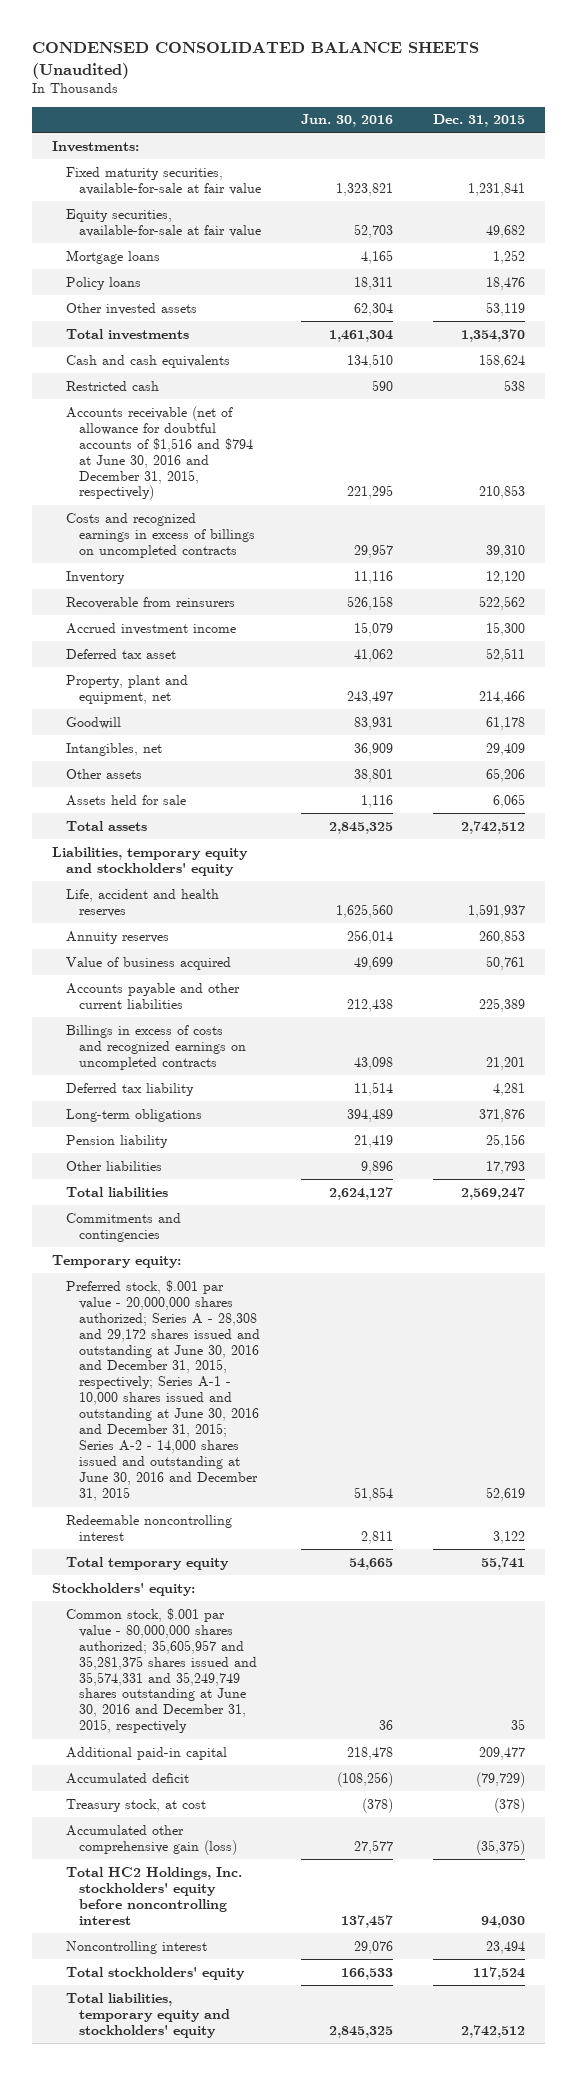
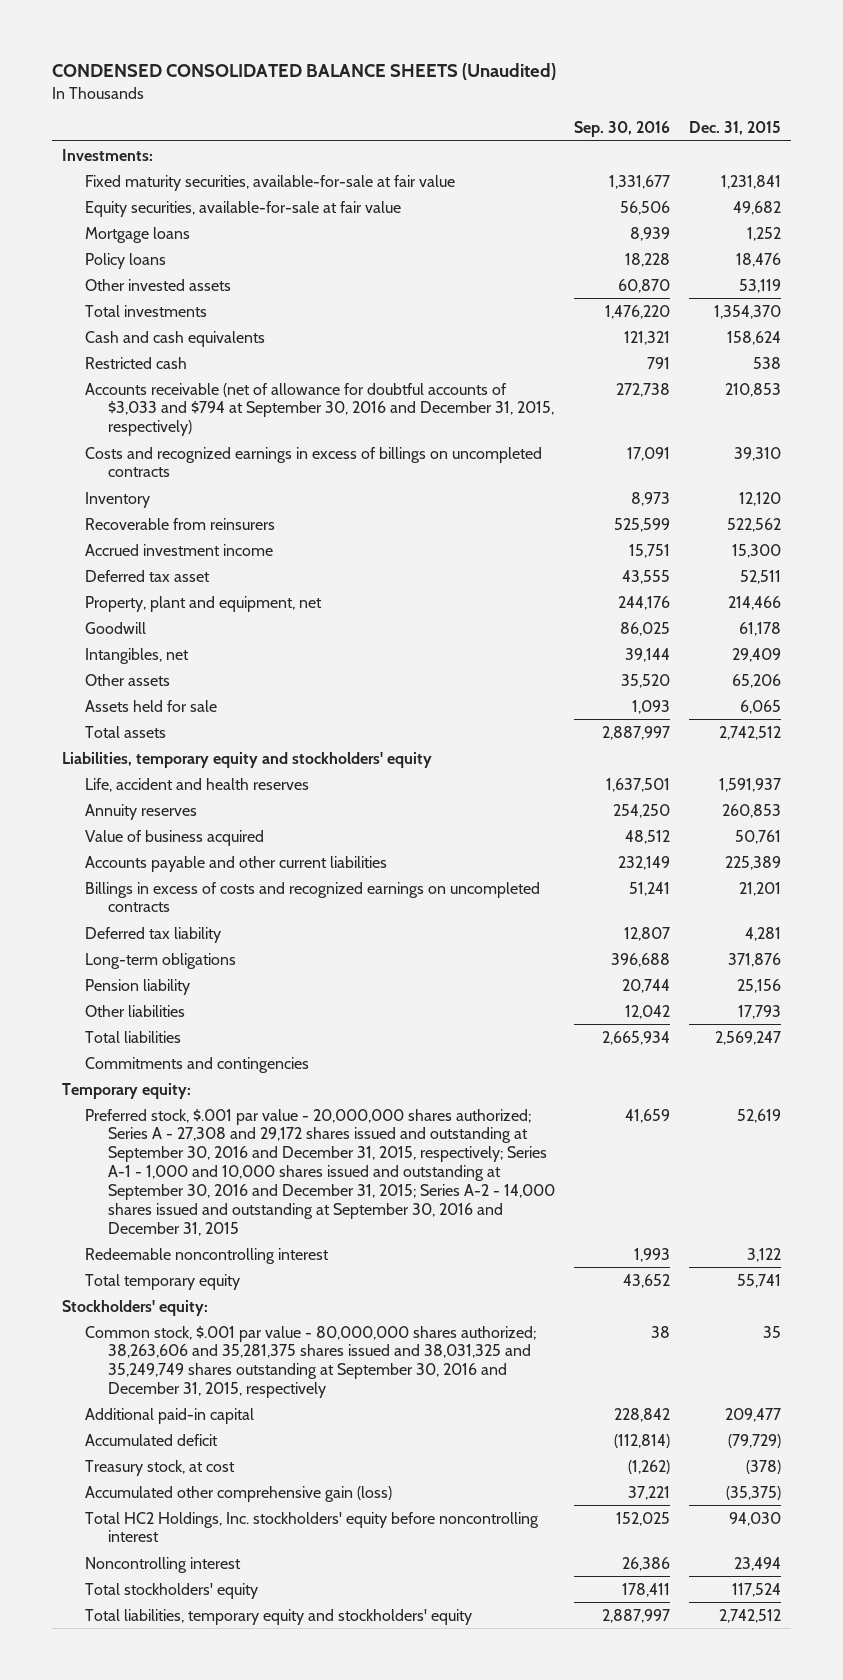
[300,114,393,128] Jun. 30, 2016 -> none
none -> [574,121,671,138] Sep. 30, 2016
[65,405,253,501] Accounts receivable (net of allowance for doubtful accounts of $1,516 and $794 at June 30, 2016 and December 31, 2015, respectively) -> [84,382,555,437] Accounts receivable (net of allowance for doubtful accounts of $3,033 and $794 at September 30, 2016 and December 31, 2015, respectively)
[65,1279,260,1502] Preferred stock, $.001 par value - 20,000,000 shares authorized; Series A - 28,308 and 29,172 shares issued and outstanding at June 30, 2016 and December 31, 2015, respectively; Series A-1 - 10,000 shares issued and outstanding at June 30, 2016 and December 31, 2015; Series A-2 - 14,000 shares issued and outstanding at June 30, 2016 and December 31, 2015 -> [84,1108,556,1236] Preferred stock, $.001 par value - 20,000,000 shares authorized; Series A - 27,308 and 29,172 shares issued and outstanding at September 30, 2016 and December 31, 2015, respectively; Series A-1 - 1,000 and 10,000 shares issued and outstanding at September 30, 2016 and December 31, 2015; Series A-2 - 14,000 shares issued and outstanding at September 30, 2016 and December 31, 2015
[65,1607,257,1734] Common stock, $.001 par value - 80,000,000 shares authorized; 35,605,957 and 35,281,375 shares issued and 35,574,331 and 35,249,749 shares outstanding at June 30, 2016 and December 31, 2015, respectively -> [84,1325,536,1399] Common stock, $.001 par value - 80,000,000 shares authorized; 38,263,606 and 35,281,375 shares issued and 38,031,325 and 35,249,749 shares outstanding at September 30, 2016 and December 31, 2015, respectively

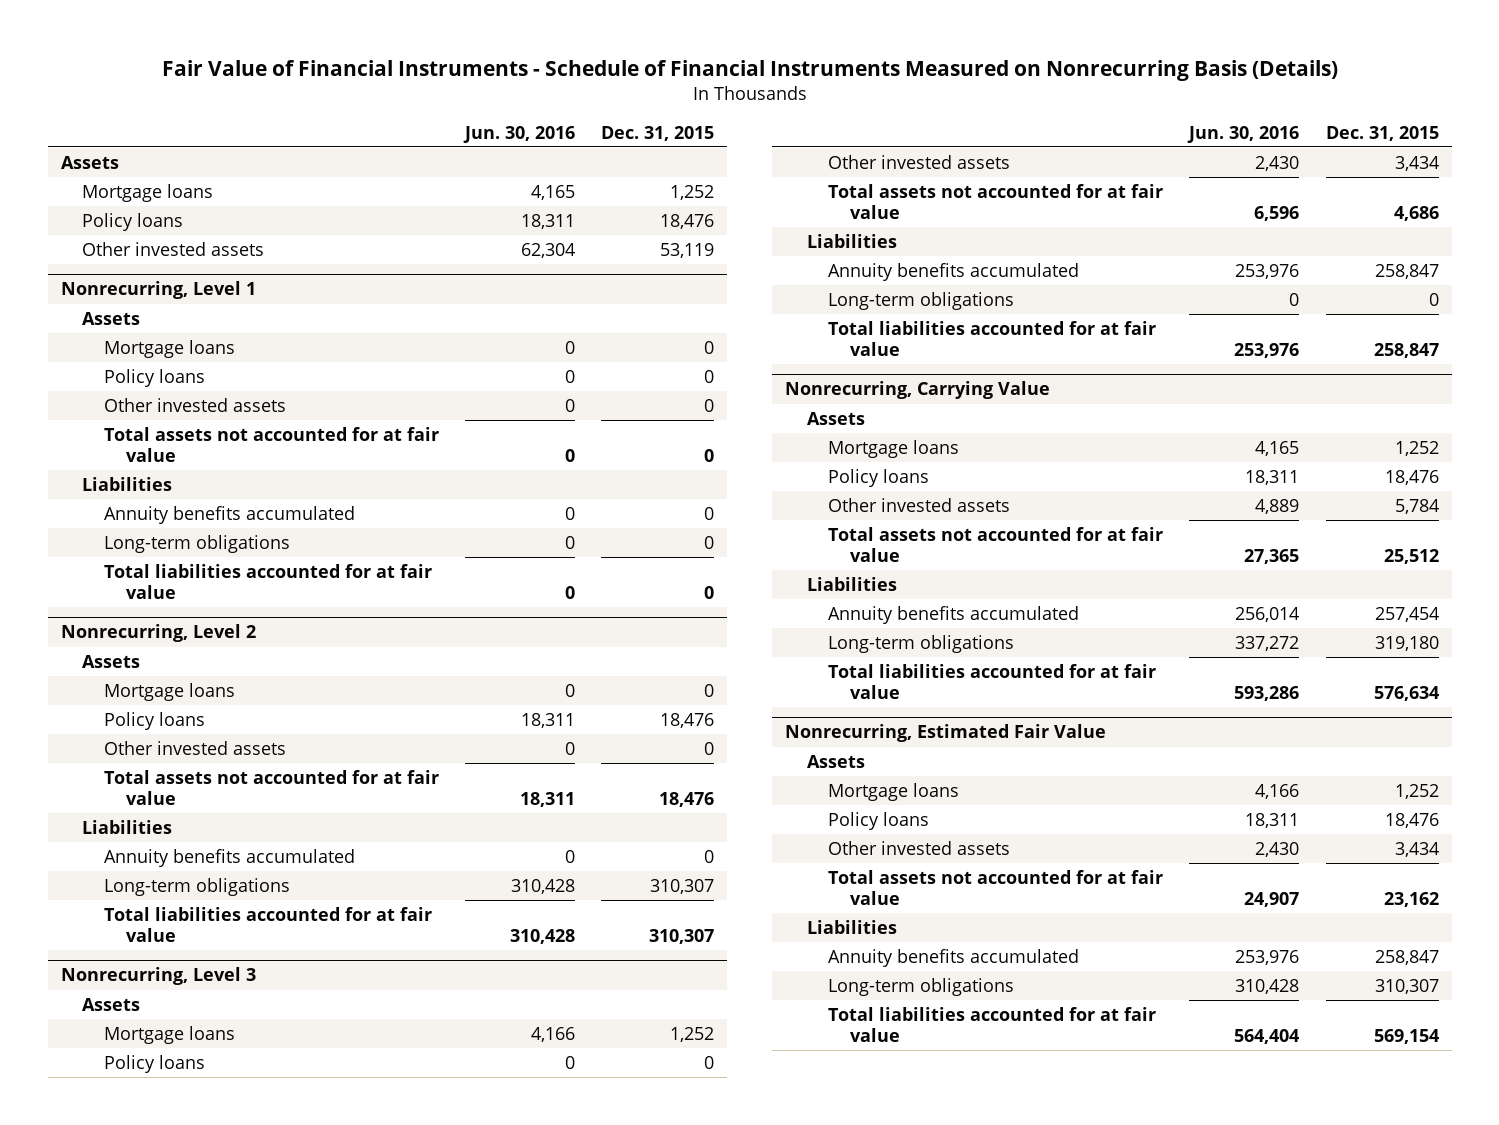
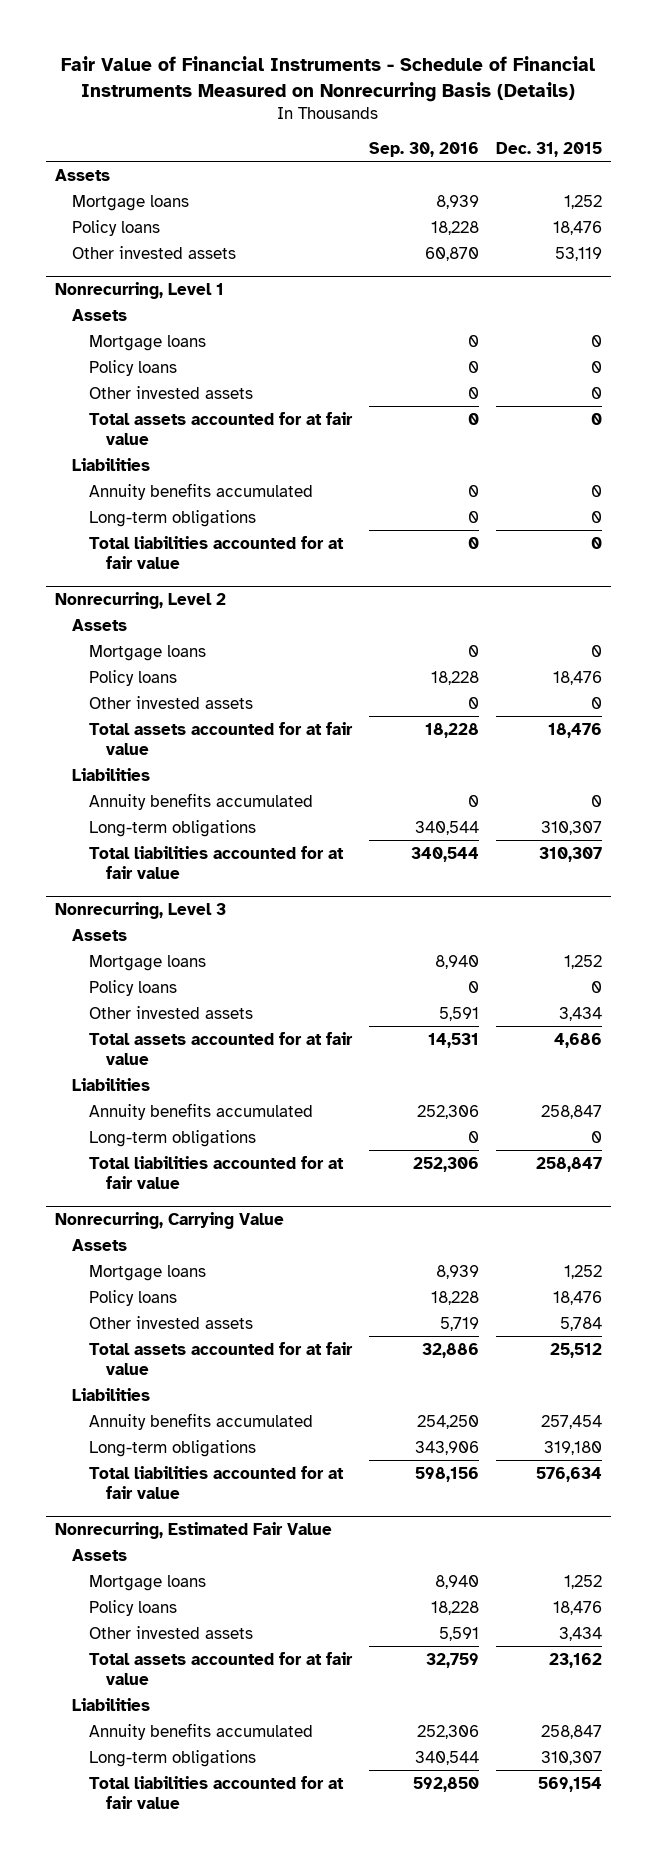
[463,125,576,143] Jun. 30, 2016 -> none
none -> [368,141,479,157] Sep. 30, 2016
[104,426,440,463] Total assets not accounted for at fair value -> [88,411,353,445] Total assets accounted for at fair value
[104,769,440,806] Total assets not accounted for at fair value -> [88,721,353,755] Total assets accounted for at fair value
[828,183,1164,220] Total assets not accounted for at fair value -> [88,1031,353,1065] Total assets accounted for at fair value
[828,526,1164,563] Total assets not accounted for at fair value -> [88,1341,353,1375] Total assets accounted for at fair value
[828,869,1164,906] Total assets not accounted for at fair value -> [88,1651,353,1685] Total assets accounted for at fair value

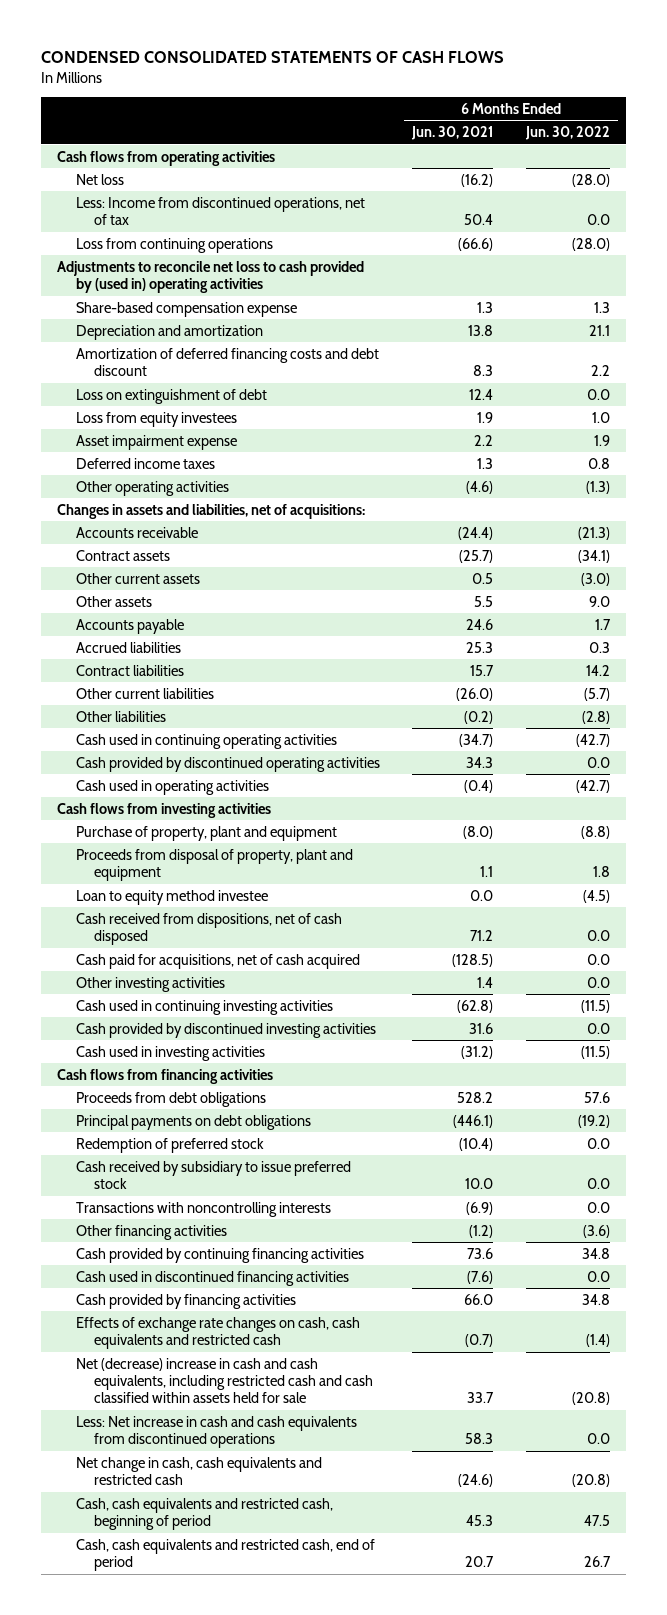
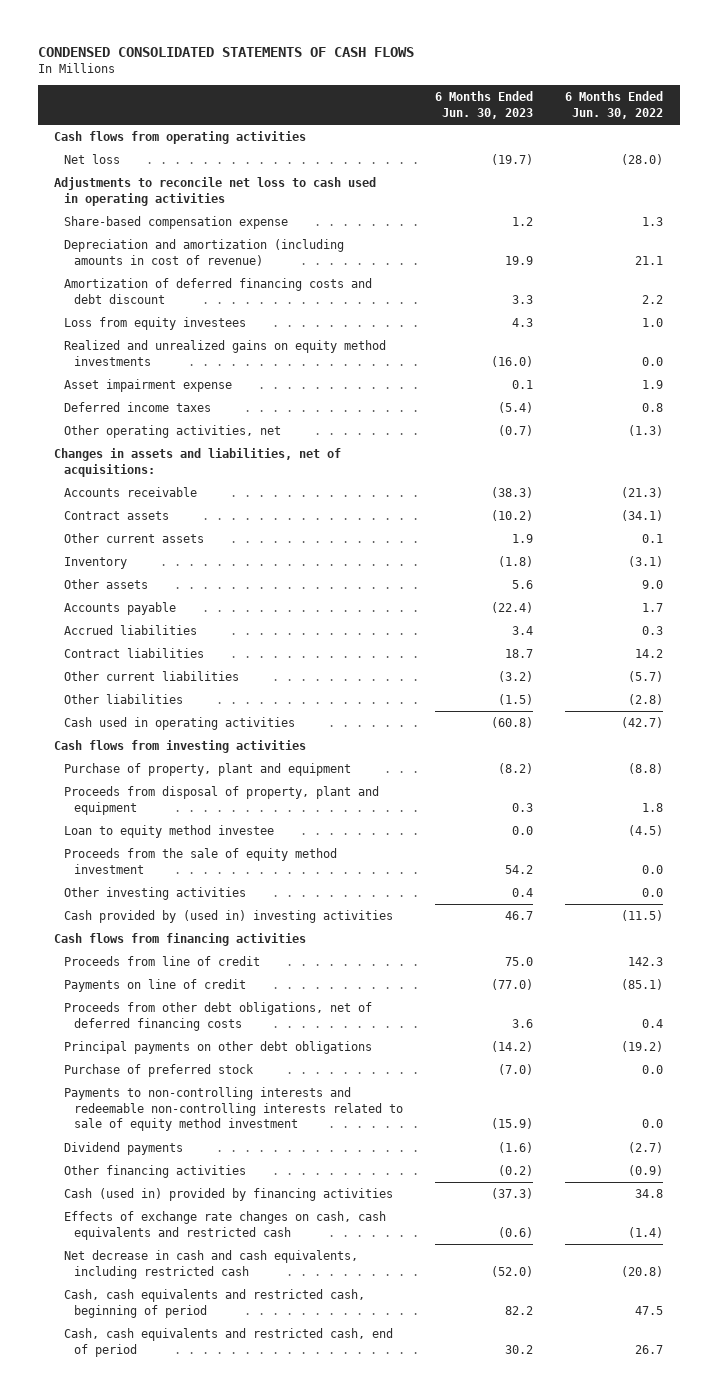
[411,126,494,141] Jun. 30, 2021 -> none
none -> [435,91,534,119] 6 Months Ended Jun. 30, 2023
[75,196,365,225] Less: Income from discontinued operations, net of tax -> none
[75,237,273,253] Loss from continuing operations -> none
[57,260,365,293] Adjustments to reconcile net loss to cash provided by (used in) operating activities -> [54,177,377,206] Adjustments to reconcile net loss to cash used in operating activities
[75,324,263,340] Depreciation and amortization -> [63,239,344,266] Depreciation and amortization (including amounts in cost of revenue)
[75,388,267,404] Loss on extinguishment of debt -> none
none -> [63,340,386,366] Realized and unrealized gains on equity method investments
[75,480,229,496] Other operating activities -> [63,425,281,439] Other operating activities, net
[580,572,610,586] (3.0) -> [642,534,664,544] 0.1
none -> [63,557,127,570] Inventory
[75,733,337,749] Cash used in continuing operating activities -> none
[75,756,380,772] Cash provided by discontinued operating activities -> none
[75,912,342,945] Cash received from dispositions, net of cash disposed -> none
[75,953,360,969] Cash paid for acquisitions, net of cash acquired -> none
none -> [63,848,337,874] Proceeds from the sale of equity method investment
[75,999,333,1015] Cash used in continuing investing activities -> none
[75,1022,376,1038] Cash provided by discontinued investing activities -> none
[75,1045,265,1061] Cash used in investing activities -> [63,910,393,924] Cash provided by (used in) investing activities
[75,1160,351,1189] Cash received by subsidiary to issue preferred stock -> none
[75,1201,331,1217] Transactions with noncontrolling interests -> none
[75,1247,364,1263] Cash provided by continuing financing activities -> none
[75,1270,349,1286] Cash used in discontinued financing activities -> none
none -> [63,956,260,967] Proceeds from line of credit
none -> [63,979,246,993] Payments on line of credit
[75,1091,266,1107] Proceeds from debt obligations -> [63,1002,372,1031] Proceeds from other debt obligations, net of deferred financing costs
[583,1091,610,1103] 57.6 -> [642,1018,664,1028] 0.4
[75,1114,311,1130] Principal payments on debt obligations -> [63,1041,372,1055] Principal payments on other debt obligations
[75,1137,264,1153] Redemption of preferred stock -> [63,1064,254,1078] Purchase of preferred stock
none -> [63,1087,403,1132] Payments to non-controlling interests and redeemable non-controlling interests related to sale of equity method investment
none -> [63,1142,183,1156] Dividend payments
[582,1224,610,1238] (3.6) -> [628,1165,664,1177] (0.9)
[75,1293,296,1309] Cash provided by financing activities -> [63,1188,393,1202] Cash (used in) provided by financing activities
[75,1357,374,1404] Net (decrease) increase in cash and cash equivalents, including restricted cash and cash classified within assets held for sale -> none
[75,1415,357,1448] Less: Net increase in cash and cash equivalents from discontinued operations -> none
[75,1456,322,1485] Net change in cash, cash equivalents and restricted cash -> [63,1250,358,1279] Net decrease in cash and cash equivalents, including restricted cash

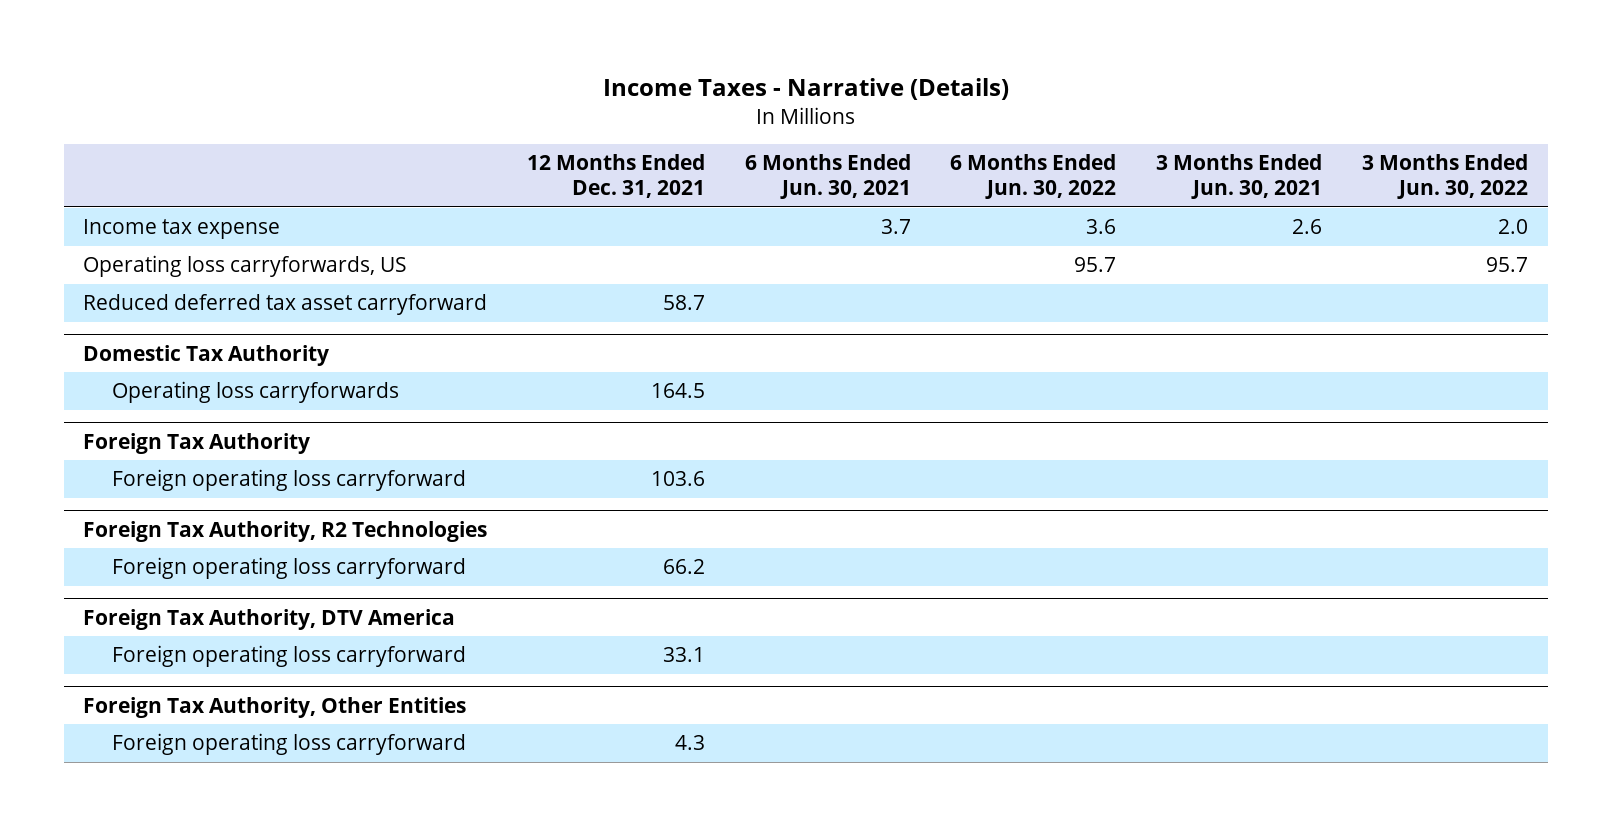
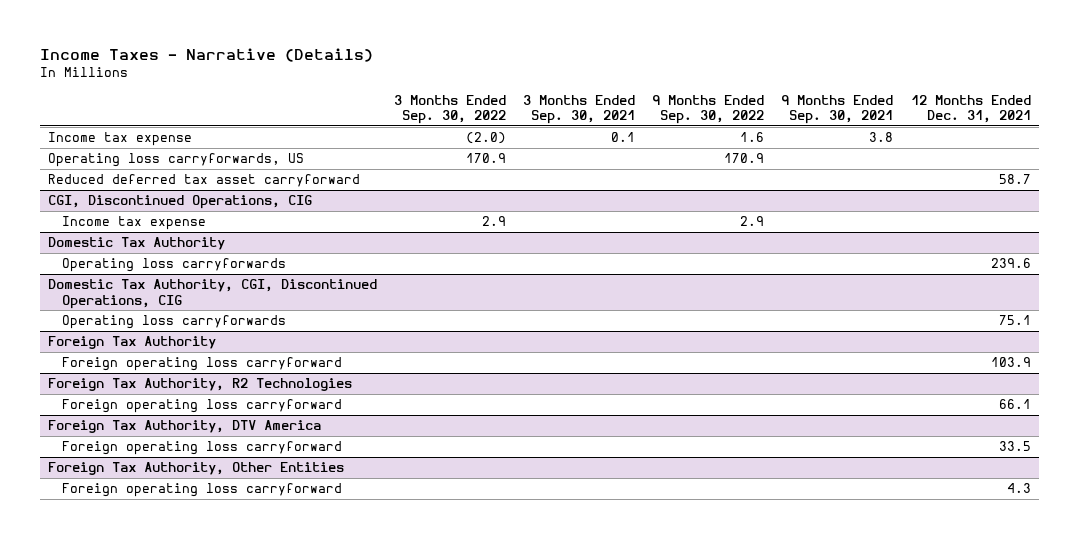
[744,154,911,200] 6 Months Ended Jun. 30, 2021 -> none
[950,154,1117,200] 6 Months Ended Jun. 30, 2022 -> none
[1156,154,1323,200] 3 Months Ended Jun. 30, 2021 -> none
[1361,154,1528,200] 3 Months Ended Jun. 30, 2022 -> none
none -> [394,94,507,125] 3 Months Ended Sep. 30, 2022
none -> [523,94,636,125] 3 Months Ended Sep. 30, 2021
none -> [652,94,765,125] 9 Months Ended Sep. 30, 2022
none -> [781,94,894,125] 9 Months Ended Sep. 30, 2021
none -> [48,195,313,210] CGI, Discontinued Operations, CIG
none -> [62,216,207,231] Income tax expense
[651,383,706,399] 164.5 -> [990,258,1031,269] 239.6
none -> [48,279,378,309] Domestic Tax Authority, CGI, Discontinued Operations, CIG
none -> [62,315,287,330] Operating loss carryforwards
[651,471,706,487] 103.6 -> [990,357,1031,368] 103.9
[663,559,706,575] 66.2 -> [998,399,1031,410] 66.1
[663,647,706,663] 33.1 -> [998,441,1031,452] 33.5

